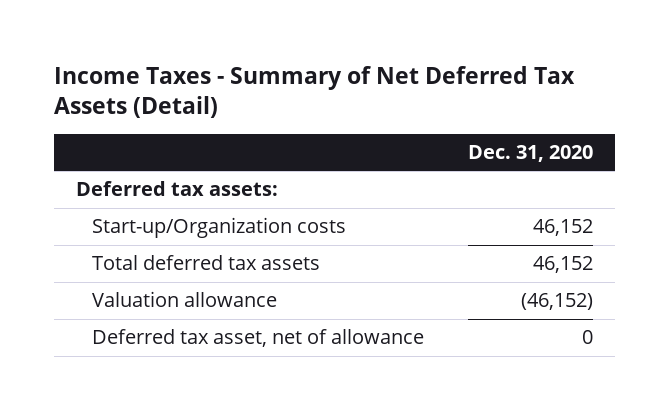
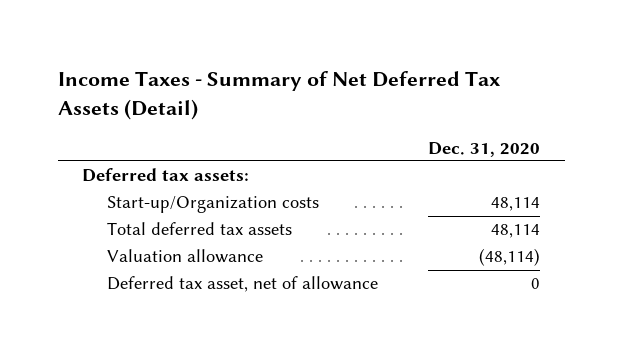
[533,219,594,237] 46,152 -> [491,197,541,212] 48,114
[533,256,594,274] 46,152 -> [491,224,541,239] 48,114
[521,293,594,311] (46,152) -> [479,248,541,267] (48,114)

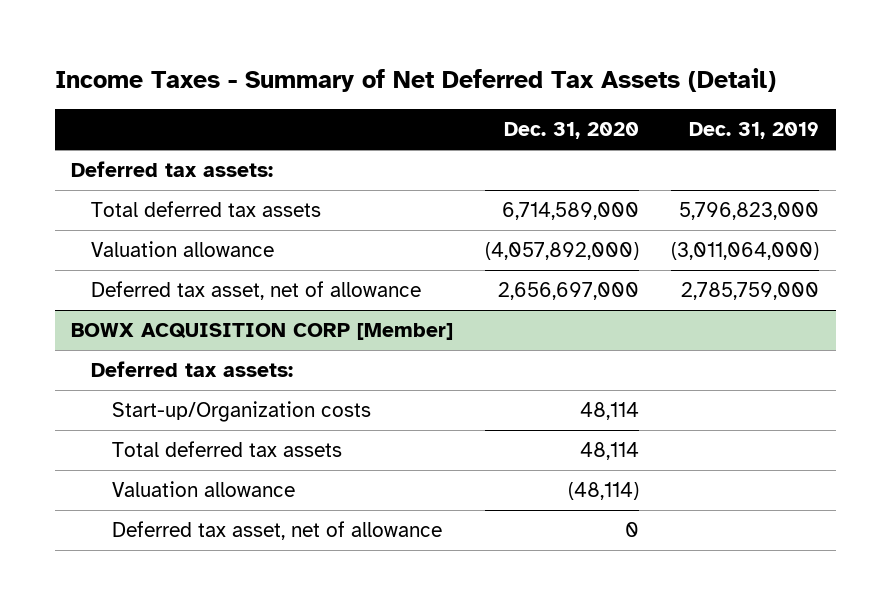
none -> [689,122,820,140] Dec. 31, 2019
none -> [91,201,322,218] Total deferred tax assets
none -> [91,241,275,258] Valuation allowance
none -> [91,281,422,301] Deferred tax asset, net of allowance
none -> [70,323,453,341] BOWX ACQUISITION CORP [Member]
none -> [91,361,294,378] Deferred tax assets:

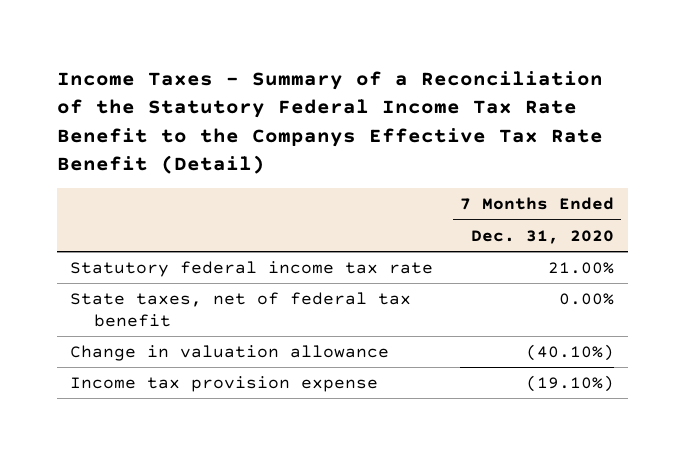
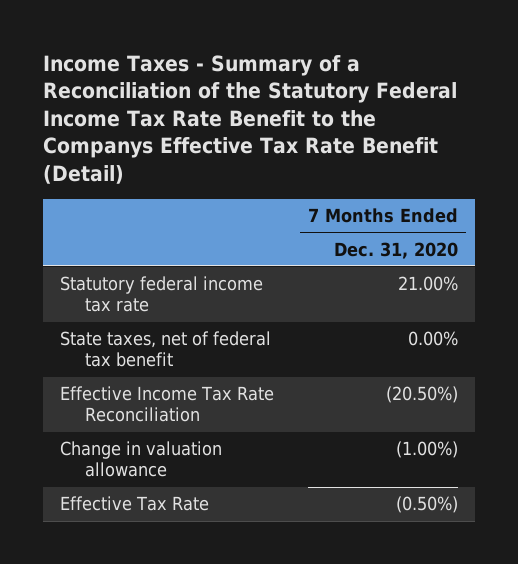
[70,376,379,393] Income tax provision expense -> none
none -> [60,386,275,423] Effective Income Tax Rate Reconciliation
[526,344,615,362] (40.10%) -> [396,441,459,459] (1.00%)
none -> [60,496,210,512] Effective Tax Rate

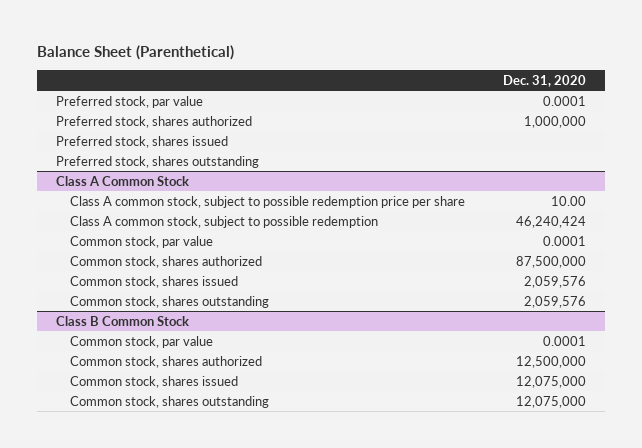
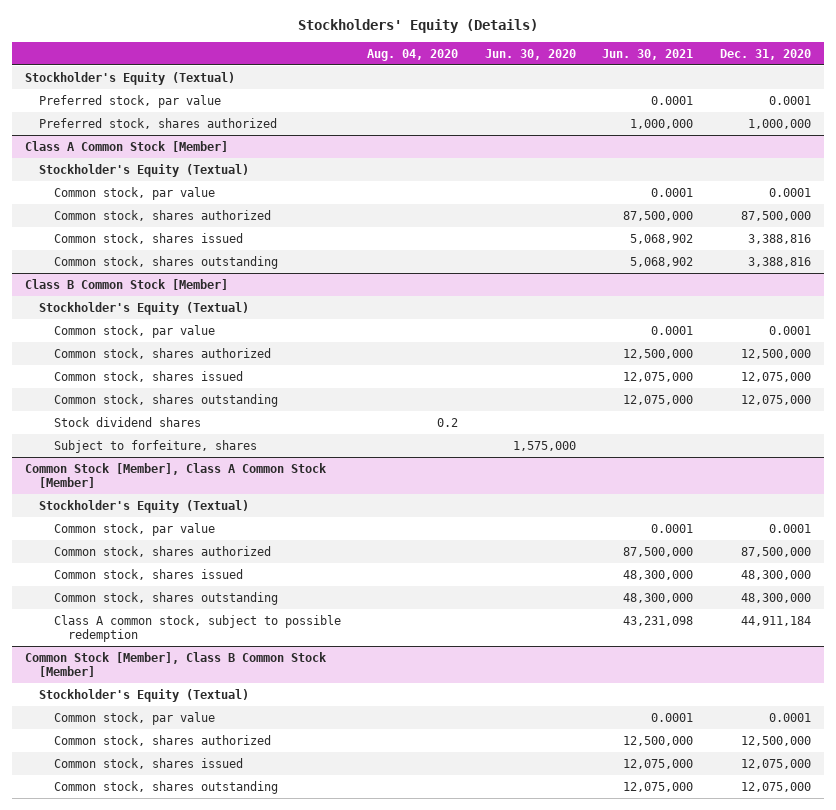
[36,45,234,61] Balance Sheet (Parenthetical) -> [298,19,539,34] Stockholders' Equity (Details)
none -> [367,48,459,61] Aug. 04, 2020
none -> [484,48,576,60] Jun. 30, 2020
none -> [602,48,694,60] Jun. 30, 2021
none -> [25,71,236,85] Stockholder's Equity (Textual)
[55,135,228,148] Preferred stock, shares issued -> none
[55,155,259,168] Preferred stock, shares outstanding -> none
[69,195,465,208] Class A common stock, subject to possible redemption price per share -> none
[69,215,378,228] Class A common stock, subject to possible redemption -> none
[55,175,189,186] Class A Common Stock -> [25,140,229,152] Class A Common Stock [Member]
none -> [39,163,250,177] Stockholder's Equity (Textual)
[523,275,586,288] 2,059,576 -> [748,233,812,244] 3,388,816
[523,295,586,308] 2,059,576 -> [748,256,812,267] 3,388,816
[55,315,189,326] Class B Common Stock -> [25,278,229,290] Class B Common Stock [Member]
none -> [39,301,250,315] Stockholder's Equity (Textual)
none -> [53,416,201,427] Stock dividend shares
none -> [53,439,257,453] Subject to forfeiture, shares
none -> [25,462,328,489] Common Stock [Member], Class A Common Stock [Member]
none -> [39,499,250,513] Stockholder's Equity (Textual)
none -> [53,522,215,536] Common stock, par value
none -> [53,545,271,557] Common stock, shares authorized
none -> [53,568,243,580] Common stock, shares issued
none -> [53,591,278,605] Common stock, shares outstanding
none -> [53,614,341,643] Class A common stock, subject to possible redemption
none -> [25,651,328,678] Common Stock [Member], Class B Common Stock [Member]
none -> [39,688,250,702] Stockholder's Equity (Textual)
none -> [53,711,215,725] Common stock, par value
none -> [53,734,271,746] Common stock, shares authorized
none -> [53,757,243,769] Common stock, shares issued
none -> [53,780,278,794] Common stock, shares outstanding

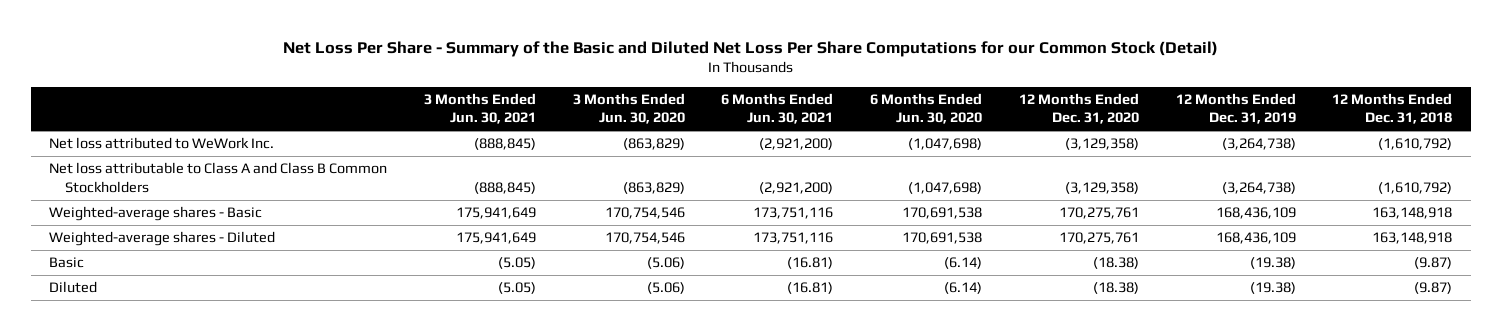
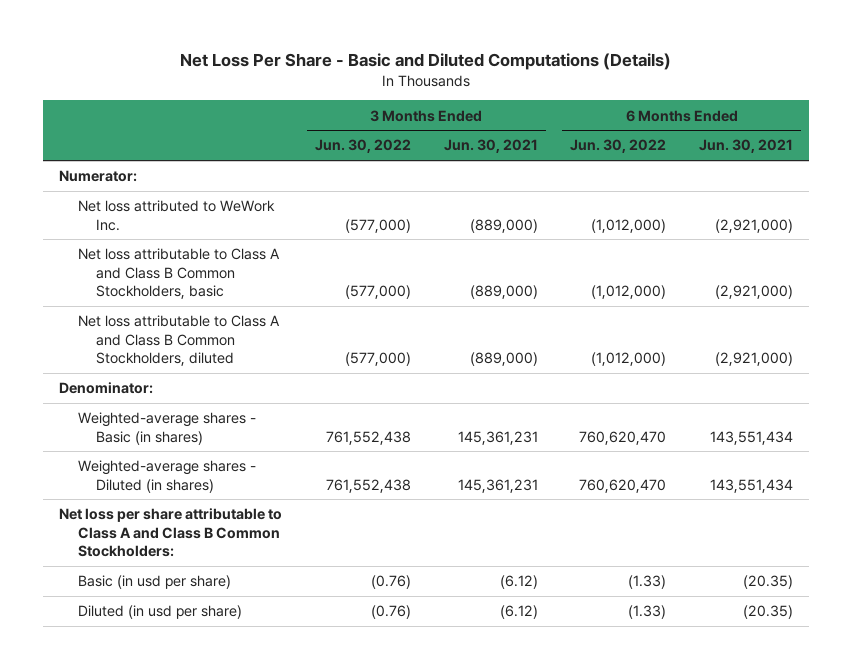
[282,40,1218,57] Net Loss Per Share - Summary of the Basic and Diluted Net Loss Per Share Computations for our Common Stock (Detail) -> [180,52,672,70] Net Loss Per Share - Basic and Diluted Computations (Details)
[572,92,685,125] 3 Months Ended Jun. 30, 2020 -> none
[870,92,983,125] 6 Months Ended Jun. 30, 2020 -> none
[1018,92,1139,125] 12 Months Ended Dec. 31, 2020 -> none
[1175,92,1296,125] 12 Months Ended Dec. 31, 2019 -> none
[1332,92,1453,125] 12 Months Ended Dec. 31, 2018 -> none
none -> [315,139,412,154] Jun. 30, 2022
none -> [570,139,667,154] Jun. 30, 2022
none -> [59,170,138,183] Numerator:
[473,138,536,151] (888,845) -> [469,218,538,233] (889,000)
[759,138,834,151] (2,921,200) -> [714,218,793,233] (2,921,000)
[49,162,388,193] Net loss attributable to Class A and Class B Common Stockholders -> [77,248,280,300] Net loss attributable to Class A and Class B Common Stockholders, basic
[473,181,536,194] (888,845) -> [469,285,538,300] (889,000)
[759,181,834,194] (2,921,200) -> [714,285,793,300] (2,921,000)
none -> [77,315,280,367] Net loss attributable to Class A and Class B Common Stockholders, diluted
none -> [59,382,154,395] Denominator:
[49,206,263,222] Weighted-average shares - Basic -> [77,412,256,445] Weighted-average shares - Basic (in shares)
[455,207,536,220] 175,941,649 -> [457,430,538,445] 145,361,231
[753,207,834,220] 173,751,116 -> [709,430,793,445] 143,551,434
[49,231,276,247] Weighted-average shares - Diluted -> [77,460,256,493] Weighted-average shares - Diluted (in shares)
[455,232,536,245] 175,941,649 -> [457,478,538,493] 145,361,231
[753,232,834,245] 173,751,116 -> [709,478,793,493] 143,551,434
none -> [59,508,283,558] Net loss per share attributable to Class A and Class B Common Stockholders:
[49,257,85,269] Basic -> [77,575,231,590] Basic (in usd per share)
[497,257,536,270] (5.05) -> [499,575,538,590] (6.12)
[787,257,834,270] (16.81) -> [742,575,793,590] (20.35)
[49,281,98,294] Diluted -> [77,605,242,620] Diluted (in usd per share)
[497,282,536,295] (5.05) -> [499,605,538,620] (6.12)
[787,282,834,295] (16.81) -> [742,605,793,620] (20.35)

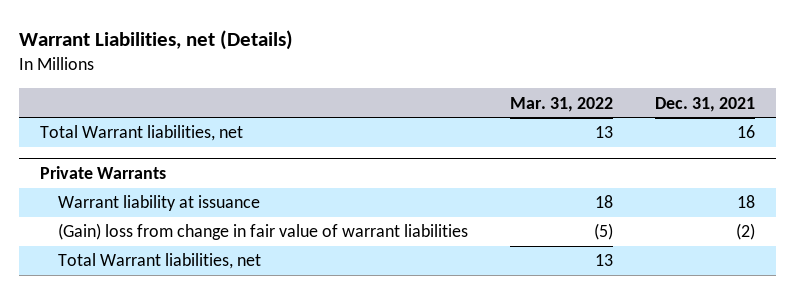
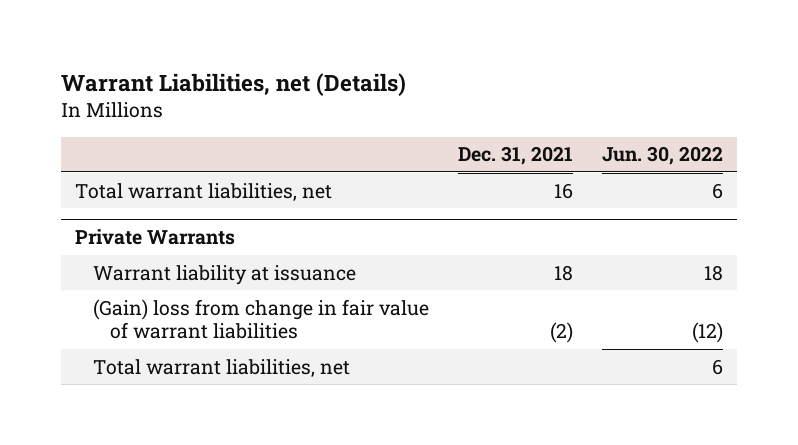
[509,96,613,112] Mar. 31, 2022 -> none
none -> [601,146,723,166] Jun. 30, 2022
[39,125,243,142] Total Warrant liabilities, net -> [75,182,333,201] Total warrant liabilities, net
[57,253,261,270] Total Warrant liabilities, net -> [92,358,350,377] Total warrant liabilities, net

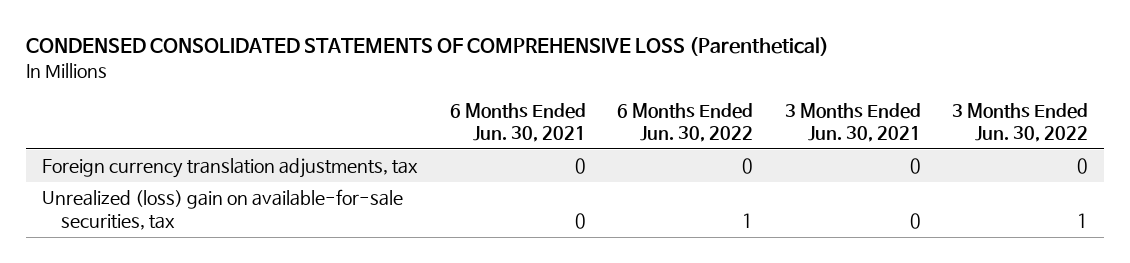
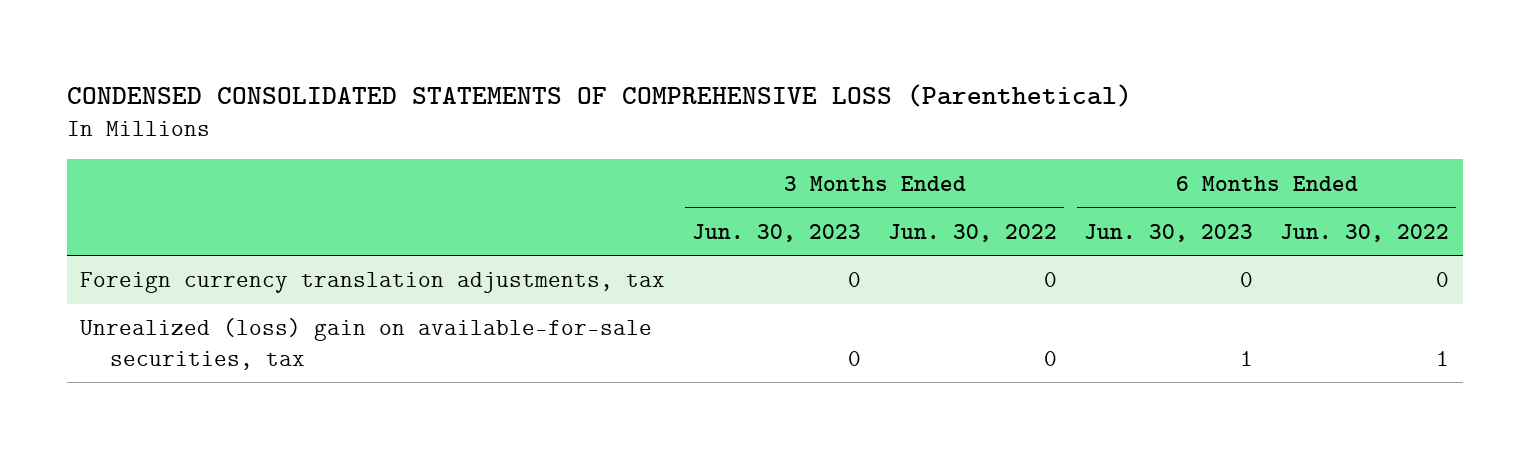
[449,102,586,142] 6 Months Ended Jun. 30, 2021 -> none
[784,102,921,142] 3 Months Ended Jun. 30, 2021 -> none
none -> [692,223,862,242] Jun. 30, 2023
none -> [1084,223,1254,242] Jun. 30, 2023
[1077,212,1089,228] 1 -> [1044,350,1058,366] 0

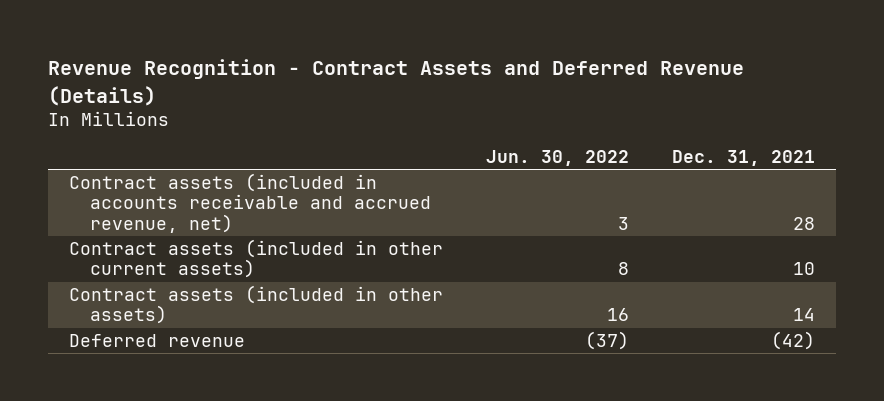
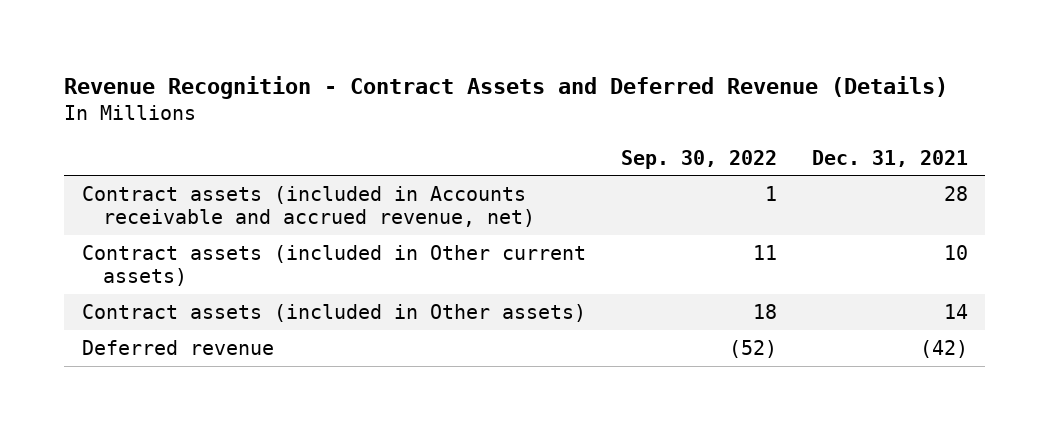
[486,149,630,166] Jun. 30, 2022 -> none
none -> [620,149,777,169] Sep. 30, 2022
[69,173,432,233] Contract assets (included in accounts receivable and accrued revenue, net) -> [81,185,536,227] Contract assets (included in Accounts receivable and accrued revenue, net)
[69,239,444,279] Contract assets (included in other current assets) -> [81,244,586,286] Contract assets (included in Other current assets)
[69,285,444,325] Contract assets (included in other assets) -> [81,303,586,322] Contract assets (included in Other assets)

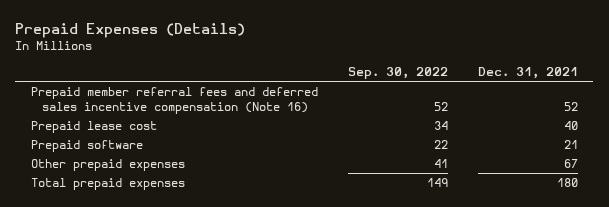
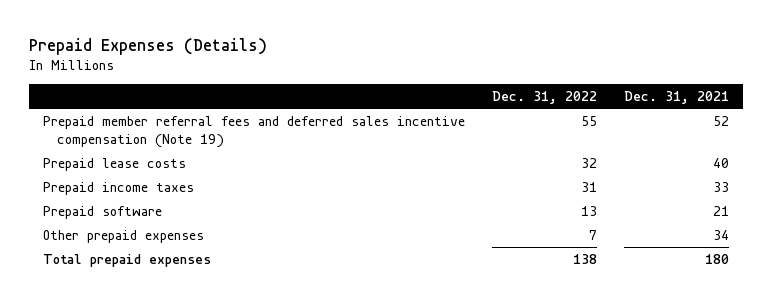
[347,67,448,80] Sep. 30, 2022 -> none
none -> [491,90,597,104] Dec. 31, 2022
[30,87,318,115] Prepaid member referral fees and deferred sales incentive compensation (Note 16) -> [42,115,465,148] Prepaid member referral fees and deferred sales incentive compensation (Note 19)
[30,121,157,134] Prepaid lease cost -> [42,157,186,171] Prepaid lease costs
none -> [42,181,194,195] Prepaid income taxes
[564,159,579,169] 67 -> [713,229,730,240] 34

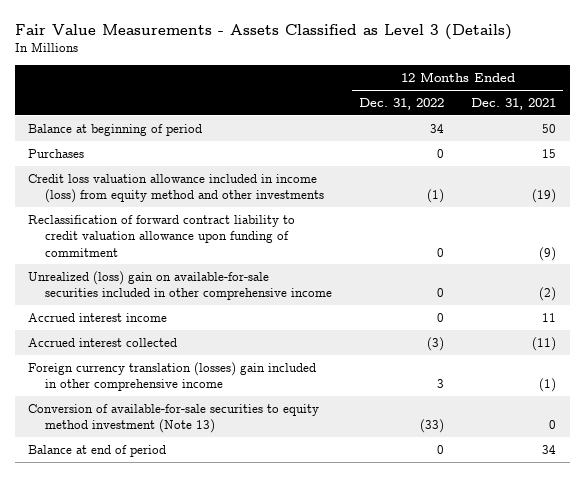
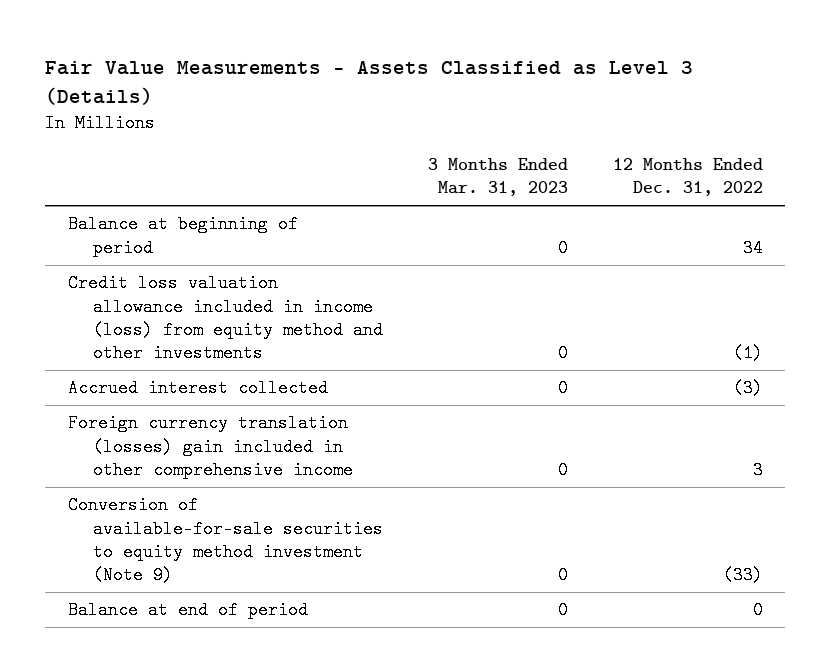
[471,97,557,110] Dec. 31, 2021 -> none
none -> [427,157,568,196] 3 Months Ended Mar. 31, 2023
[28,148,85,158] Purchases -> none
[28,214,296,257] Reclassification of forward contract liability to credit valuation allowance upon funding of commitment -> none
[28,270,332,301] Unrealized (loss) gain on available-for-sale securities included in other comprehensive income -> none
[28,312,168,322] Accrued interest income -> none
[28,403,320,434] Conversion of available-for-sale securities to equity method investment (Note 13) -> [67,496,383,585] Conversion of available-for-sale securities to equity method investment (Note 9)

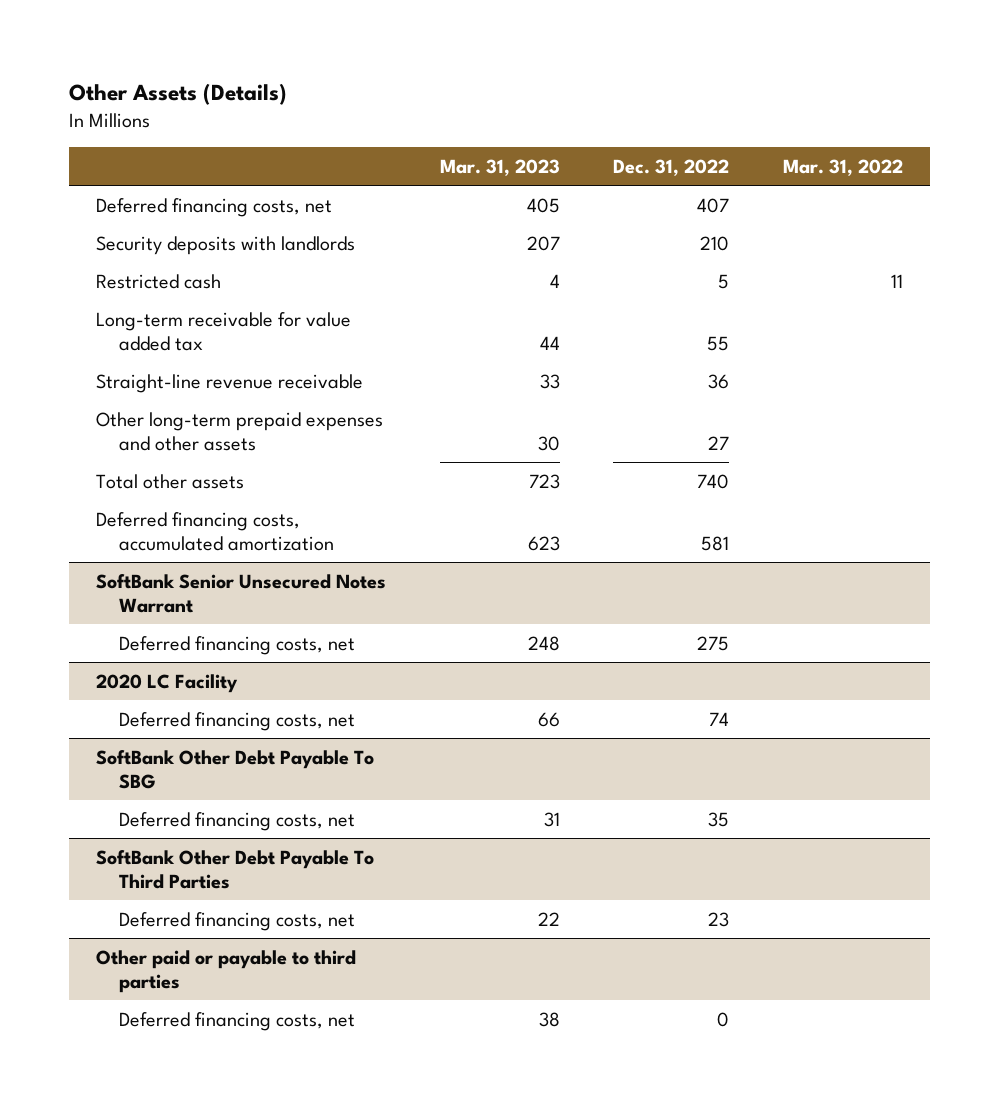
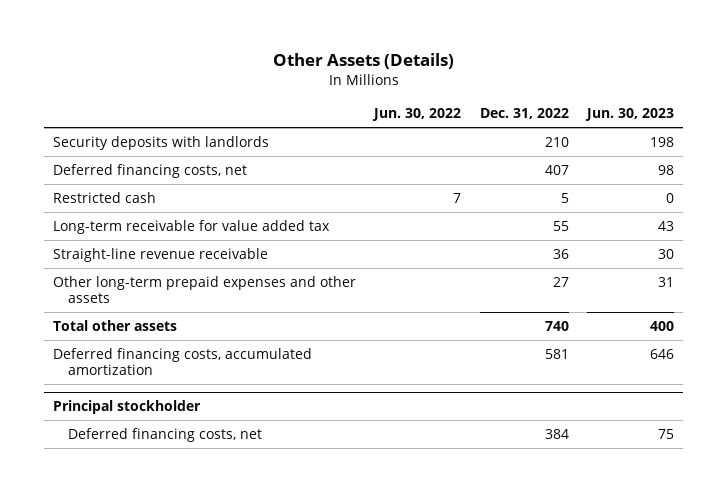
[439,158,560,176] Mar. 31, 2023 -> none
[783,158,904,176] Mar. 31, 2022 -> none
none -> [372,108,462,122] Jun. 30, 2022
none -> [585,108,675,122] Jun. 30, 2023
[96,197,333,217] Deferred financing costs, net -> [53,163,248,178] Deferred financing costs, net
[96,573,387,613] SoftBank Senior Unsecured Notes Warrant -> none
[96,673,239,693] 2020 LC Facility -> none
[118,711,355,731] Deferred financing costs, net -> none
[96,749,375,789] SoftBank Other Debt Payable To SBG -> none
[118,811,355,831] Deferred financing costs, net -> none
[96,849,375,889] SoftBank Other Debt Payable To Third Parties -> none
[118,911,355,931] Deferred financing costs, net -> none
[96,949,357,993] Other paid or payable to third parties -> none
[118,1011,355,1031] Deferred financing costs, net -> none
none -> [53,400,202,415] Principal stockholder
[697,635,730,651] 275 -> [544,428,569,439] 384

